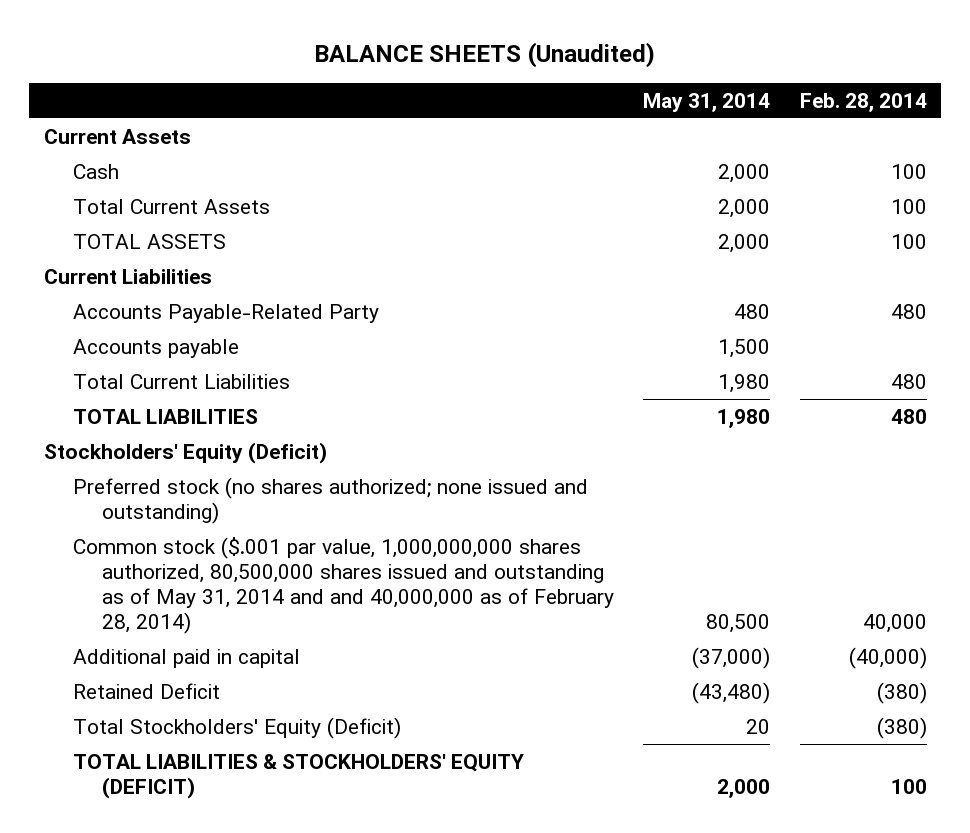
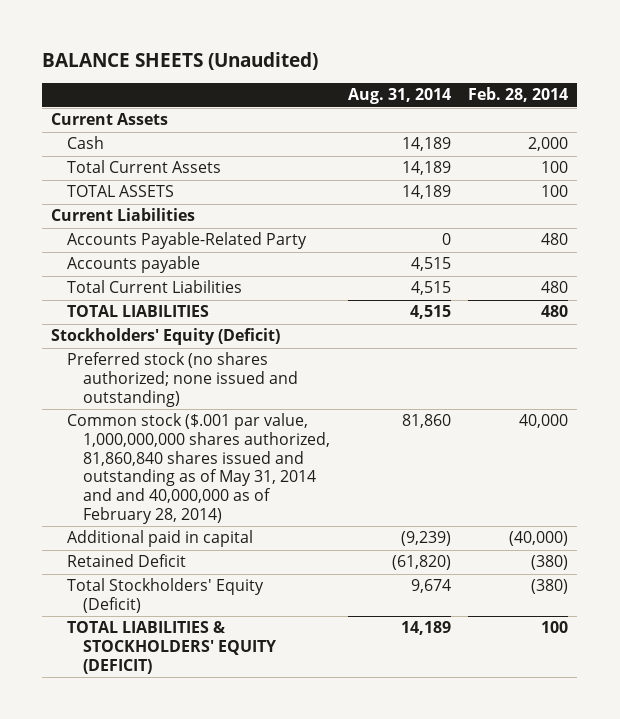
[643,92,771,112] May 31, 2014 -> none
none -> [347,88,451,105] Aug. 31, 2014
[890,163,927,179] 100 -> [528,137,569,152] 2,000
[73,536,615,634] Common stock ($.001 par value, 1,000,000,000 shares authorized, 80,500,000 shares issued and outstanding as of May 31, 2014 and and 40,000,000 as of February 28, 2014) -> [67,413,330,524] Common stock ($.001 par value, 1,000,000,000 shares authorized, 81,860,840 shares issued and outstanding as of May 31, 2014 and and 40,000,000 as of February 28, 2014)

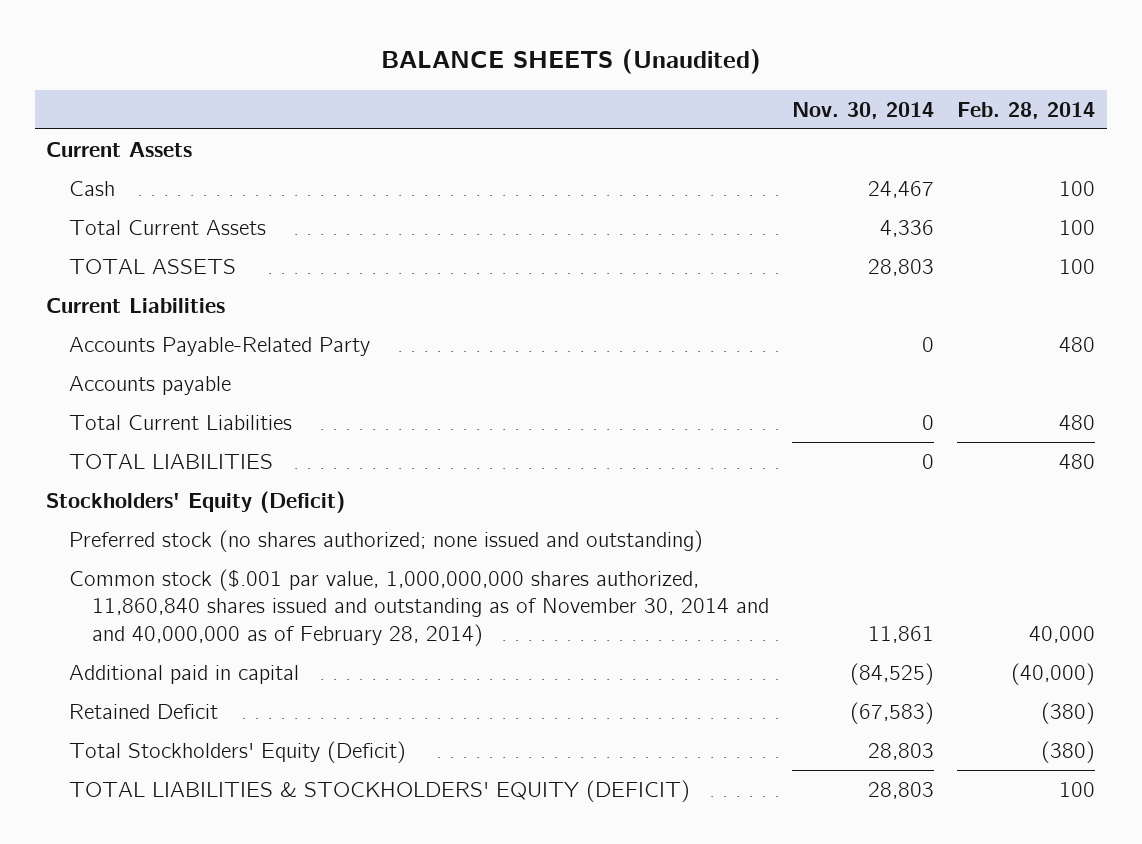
[347,88,451,105] Aug. 31, 2014 -> none
none -> [791,101,934,119] Nov. 30, 2014
[528,137,569,152] 2,000 -> [1059,180,1096,196] 100
[67,413,330,524] Common stock ($.001 par value, 1,000,000,000 shares authorized, 81,860,840 shares issued and outstanding as of May 31, 2014 and and 40,000,000 as of February 28, 2014) -> [69,568,769,647] Common stock ($.001 par value, 1,000,000,000 shares authorized, 11,860,840 shares issued and outstanding as of November 30, 2014 and and 40,000,000 as of February 28, 2014)

